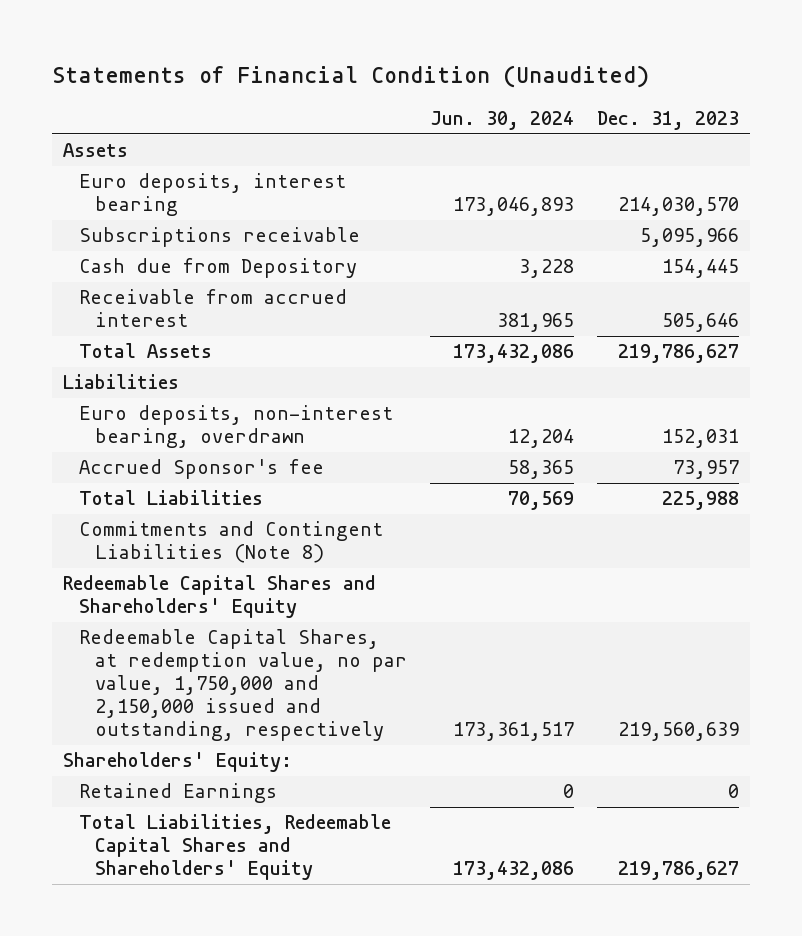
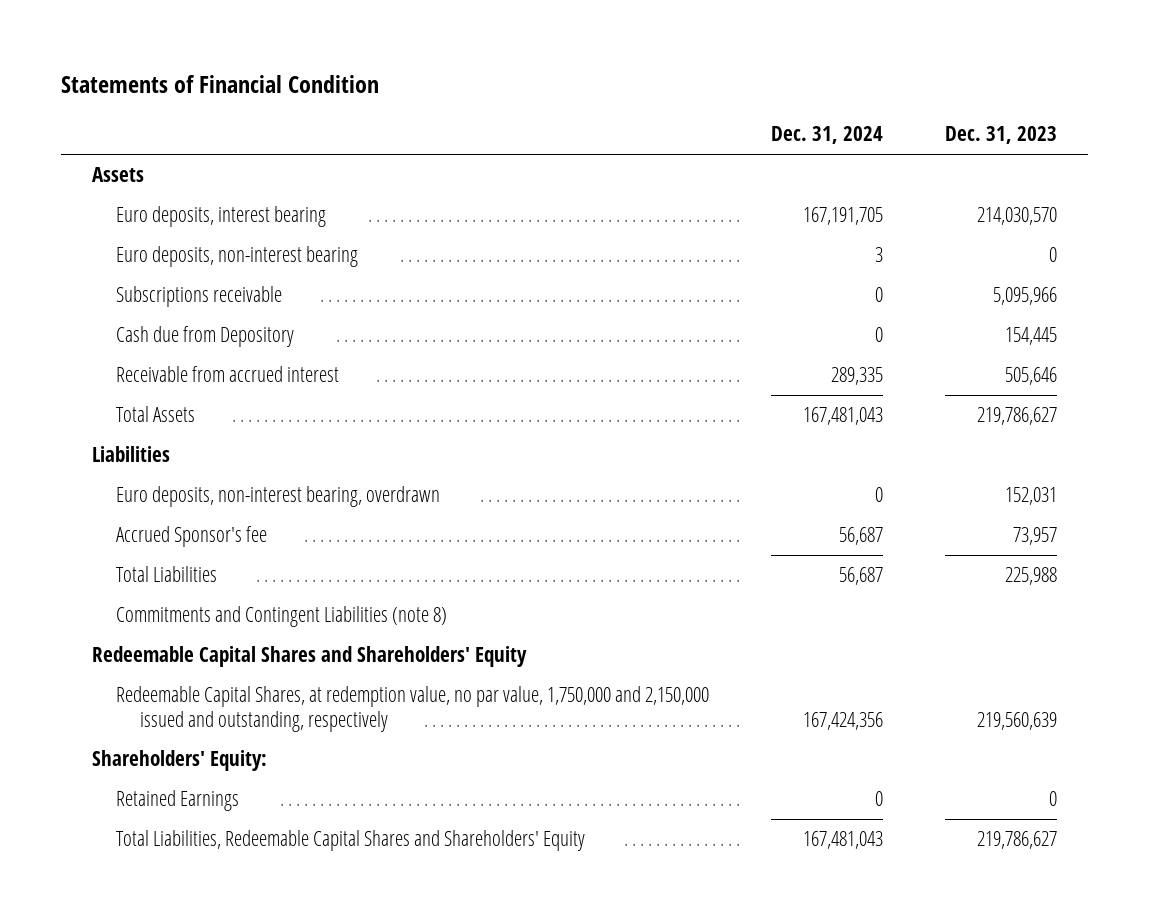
[51,64,649,88] Statements of Financial Condition (Unaudited) -> [61,75,380,94] Statements of Financial Condition
[429,111,574,131] Jun. 30, 2024 -> none
none -> [771,126,884,145] Dec. 31, 2024
none -> [115,246,358,268] Euro deposits, non-interest bearing
[79,521,384,564] Commitments and Contingent Liabilities (Note 8) -> [115,606,447,628] Commitments and Contingent Liabilities (note 8)

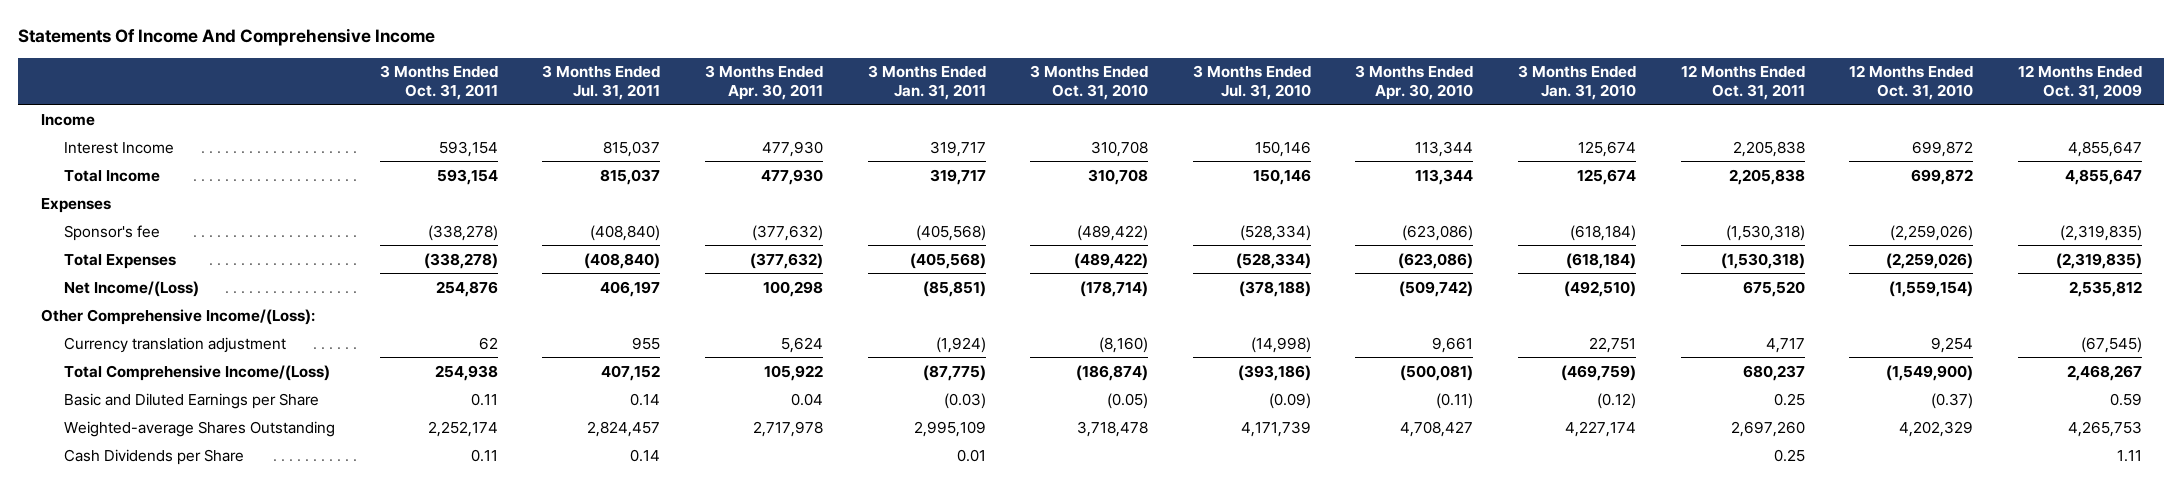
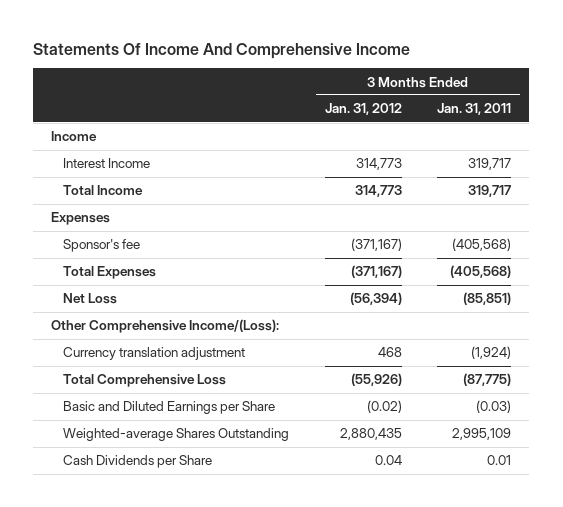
[379,65,498,100] 3 Months Ended Oct. 31, 2011 -> none
[542,65,661,100] 3 Months Ended Jul. 31, 2011 -> none
[704,65,823,100] 3 Months Ended Apr. 30, 2011 -> none
[1030,65,1149,100] 3 Months Ended Oct. 31, 2010 -> none
[1192,65,1311,100] 3 Months Ended Jul. 31, 2010 -> none
[1355,65,1474,100] 3 Months Ended Apr. 30, 2010 -> none
[1518,65,1637,100] 3 Months Ended Jan. 31, 2010 -> none
[1680,65,1805,100] 12 Months Ended Oct. 31, 2011 -> none
[1849,65,1974,100] 12 Months Ended Oct. 31, 2010 -> none
[2017,65,2142,100] 12 Months Ended Oct. 31, 2009 -> none
none -> [324,103,402,116] Jan. 31, 2012
[63,280,199,297] Net Income/(Loss) -> [62,293,117,305] Net Loss
[63,364,330,381] Total Comprehensive Income/(Loss) -> [62,374,226,388] Total Comprehensive Loss

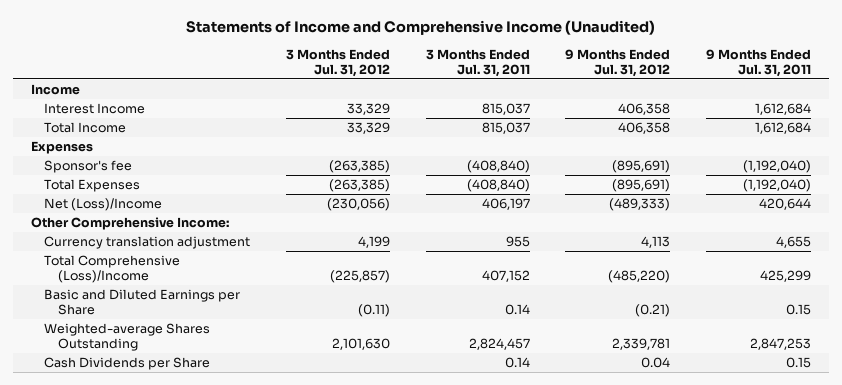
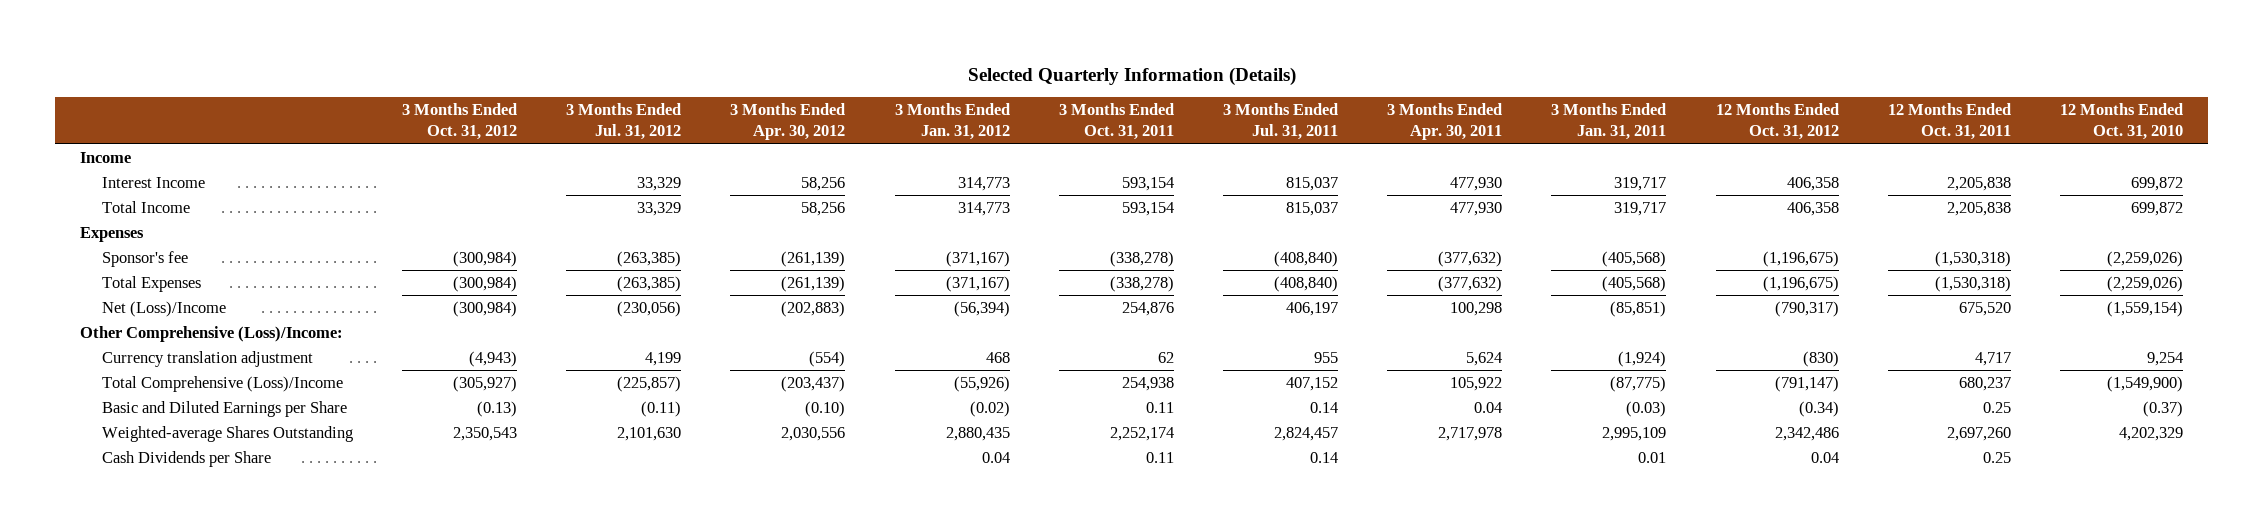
[185,20,655,36] Statements of Income and Comprehensive Income (Unaudited) -> [967,66,1296,86] Selected Quarterly Information (Details)
[565,48,671,78] 9 Months Ended Jul. 31, 2012 -> none
[705,48,811,78] 9 Months Ended Jul. 31, 2011 -> none
none -> [402,103,518,141] 3 Months Ended Oct. 31, 2012
none -> [730,103,846,141] 3 Months Ended Apr. 30, 2012
none -> [894,103,1010,141] 3 Months Ended Jan. 31, 2012
none -> [1058,103,1174,141] 3 Months Ended Oct. 31, 2011
none -> [1387,103,1503,141] 3 Months Ended Apr. 30, 2011
none -> [1551,103,1667,141] 3 Months Ended Jan. 31, 2011
none -> [1715,103,1839,141] 12 Months Ended Oct. 31, 2012
none -> [1887,103,2011,141] 12 Months Ended Oct. 31, 2011
none -> [2060,103,2184,141] 12 Months Ended Oct. 31, 2010
[30,216,229,230] Other Comprehensive Income: -> [80,326,344,343] Other Comprehensive (Loss)/Income:

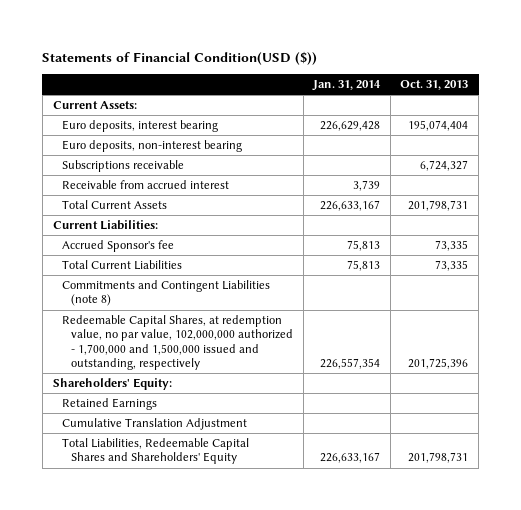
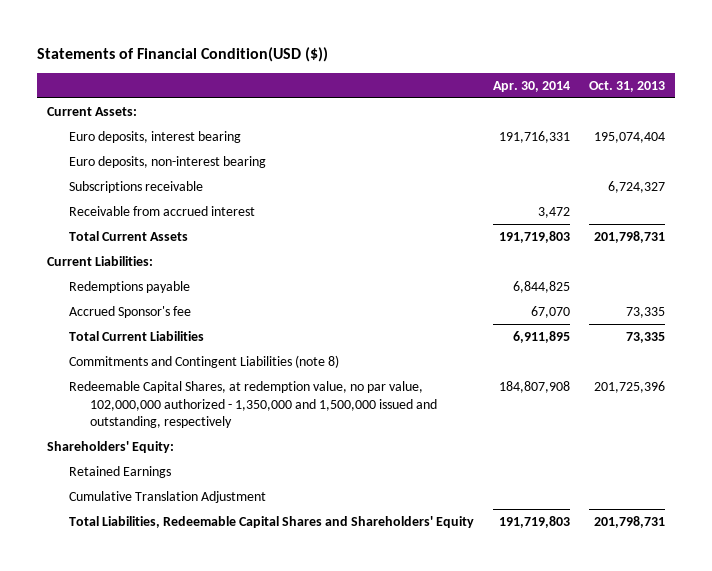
[312,80,382,92] Jan. 31, 2014 -> none
none -> [492,80,570,92] Apr. 30, 2014
none -> [68,281,190,294] Redemptions payable
[61,315,293,371] Redeemable Capital Shares, at redemption value, no par value, 102,000,000 authorized - 1,700,000 and 1,500,000 issued and outstanding, respectively -> [68,381,438,429] Redeemable Capital Shares, at redemption value, no par value, 102,000,000 authorized - 1,350,000 and 1,500,000 issued and outstanding, respectively

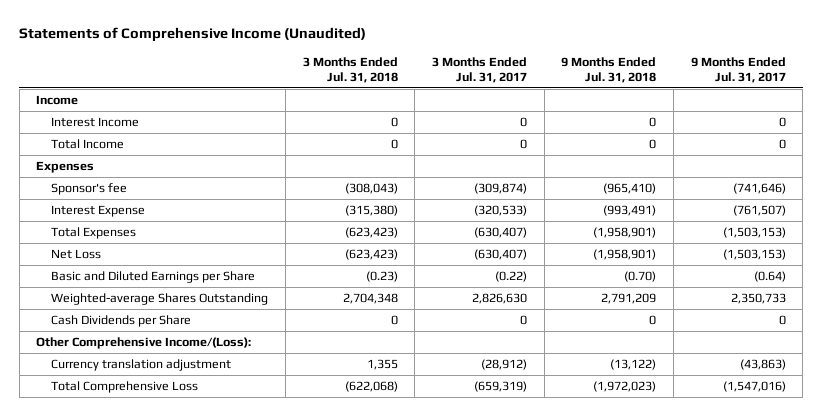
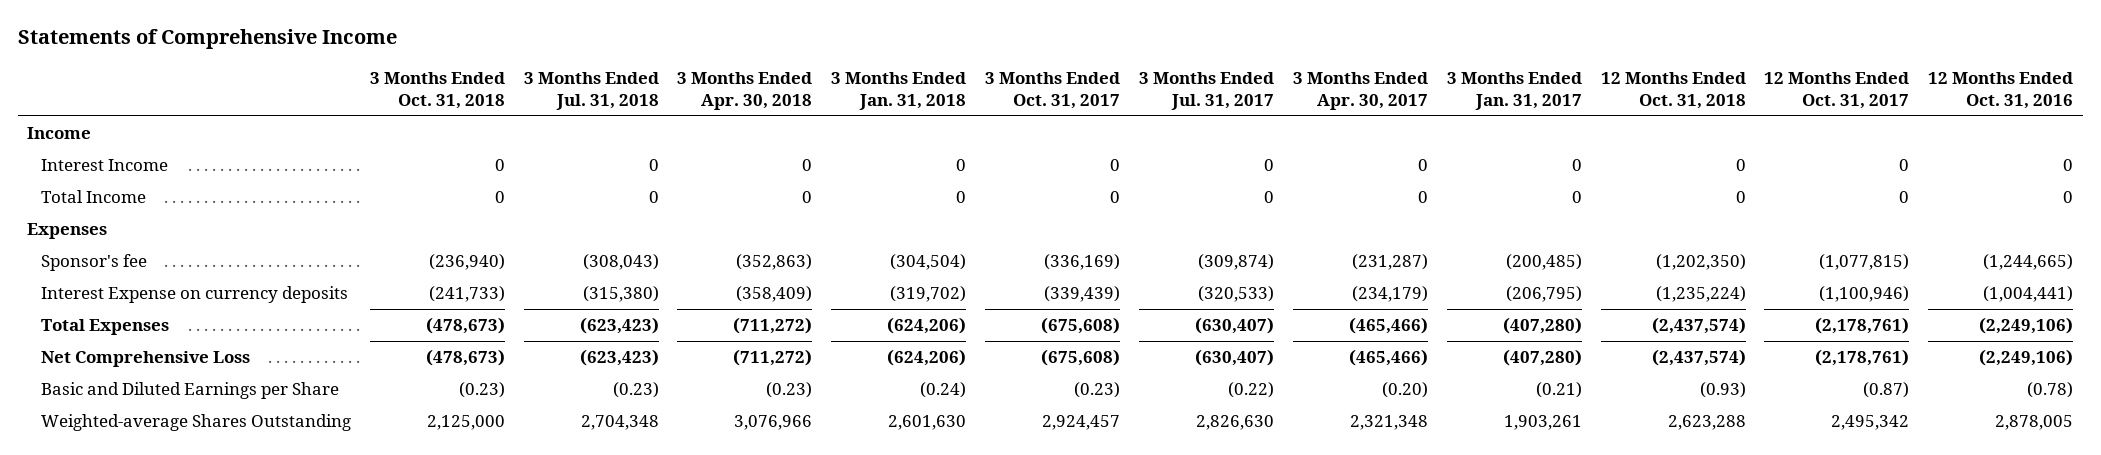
[19,27,367,43] Statements of Comprehensive Income (Unaudited) -> [17,29,397,50] Statements of Comprehensive Income
[561,57,657,83] 9 Months Ended Jul. 31, 2018 -> none
[690,57,786,83] 9 Months Ended Jul. 31, 2017 -> none
none -> [369,72,505,109] 3 Months Ended Oct. 31, 2018
none -> [677,72,813,110] 3 Months Ended Apr. 30, 2018
none -> [831,72,967,110] 3 Months Ended Jan. 31, 2018
none -> [985,72,1121,109] 3 Months Ended Oct. 31, 2017
none -> [1292,72,1428,110] 3 Months Ended Apr. 30, 2017
none -> [1446,72,1582,110] 3 Months Ended Jan. 31, 2017
none -> [1600,72,1746,109] 12 Months Ended Oct. 31, 2018
none -> [1764,72,1910,109] 12 Months Ended Oct. 31, 2017
none -> [1928,72,2074,109] 12 Months Ended Oct. 31, 2016
[51,205,146,218] Interest Expense -> [40,286,348,304] Interest Expense on currency deposits
[51,249,102,260] Net Loss -> [40,351,250,368] Net Comprehensive Loss
[51,315,192,328] Cash Dividends per Share -> none
[36,337,252,350] Other Comprehensive Income/(Loss): -> none
[51,359,232,372] Currency translation adjustment -> none
[51,381,199,394] Total Comprehensive Loss -> none

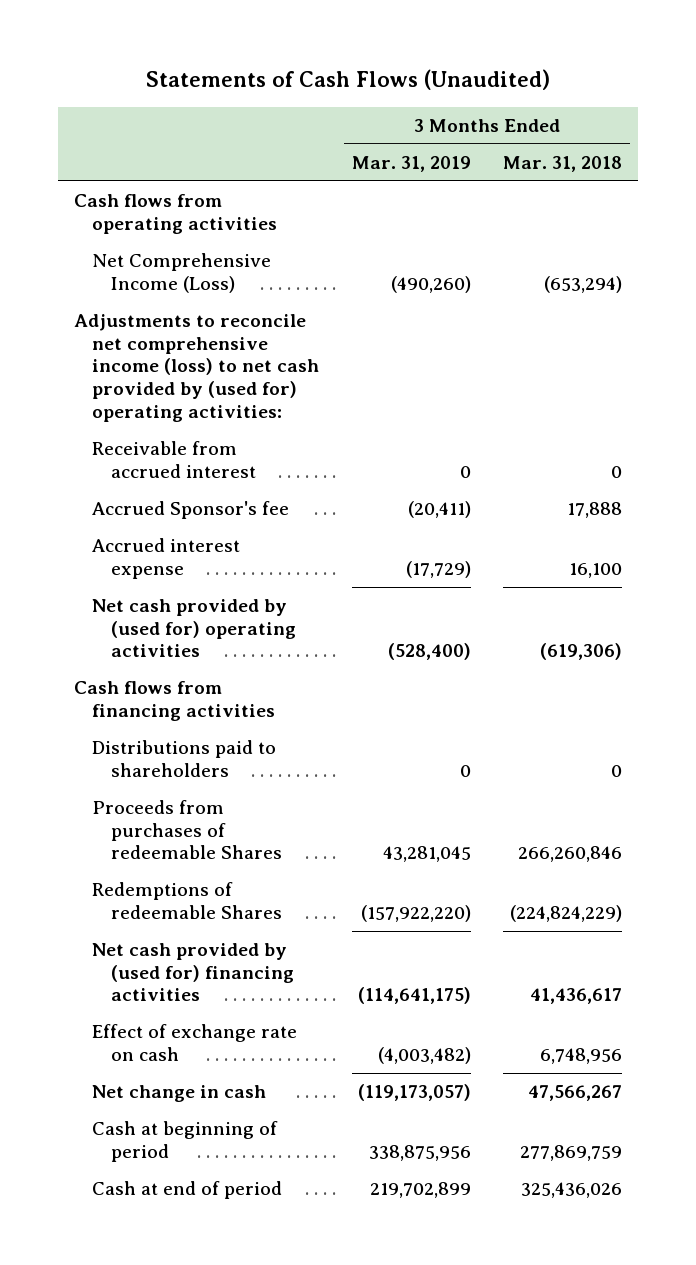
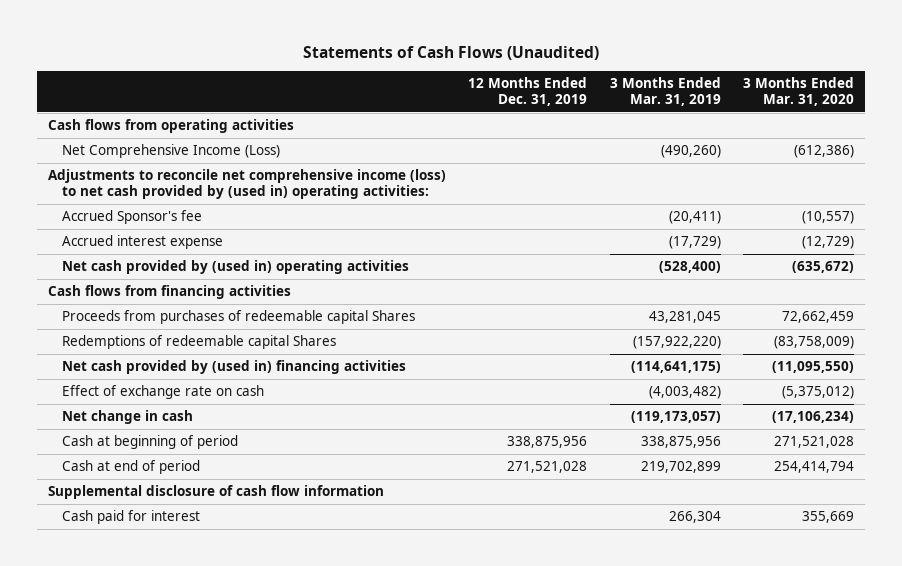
[502,155,622,172] Mar. 31, 2018 -> none
none -> [468,76,588,107] 12 Months Ended Dec. 31, 2019
none -> [743,76,855,107] 3 Months Ended Mar. 31, 2020
[92,441,256,478] Receivable from accrued interest -> none
[73,314,320,422] Adjustments to reconcile net comprehensive income (loss) to net cash provided by (used for) operating activities: -> [48,169,447,200] Adjustments to reconcile net comprehensive income (loss) to net cash provided by (used in) operating activities:
[92,599,296,658] Net cash provided by (used for) operating activities -> [61,260,409,275] Net cash provided by (used in) operating activities
[92,740,277,777] Distributions paid to shareholders -> none
[92,800,282,860] Proceeds from purchases of redeemable Shares -> [61,310,415,325] Proceeds from purchases of redeemable capital Shares
[92,882,282,919] Redemptions of redeemable Shares -> [61,335,336,350] Redemptions of redeemable capital Shares
[92,943,294,1002] Net cash provided by (used for) financing activities -> [61,360,406,375] Net cash provided by (used in) financing activities
none -> [48,485,385,500] Supplemental disclosure of cash flow information
none -> [61,510,200,525] Cash paid for interest

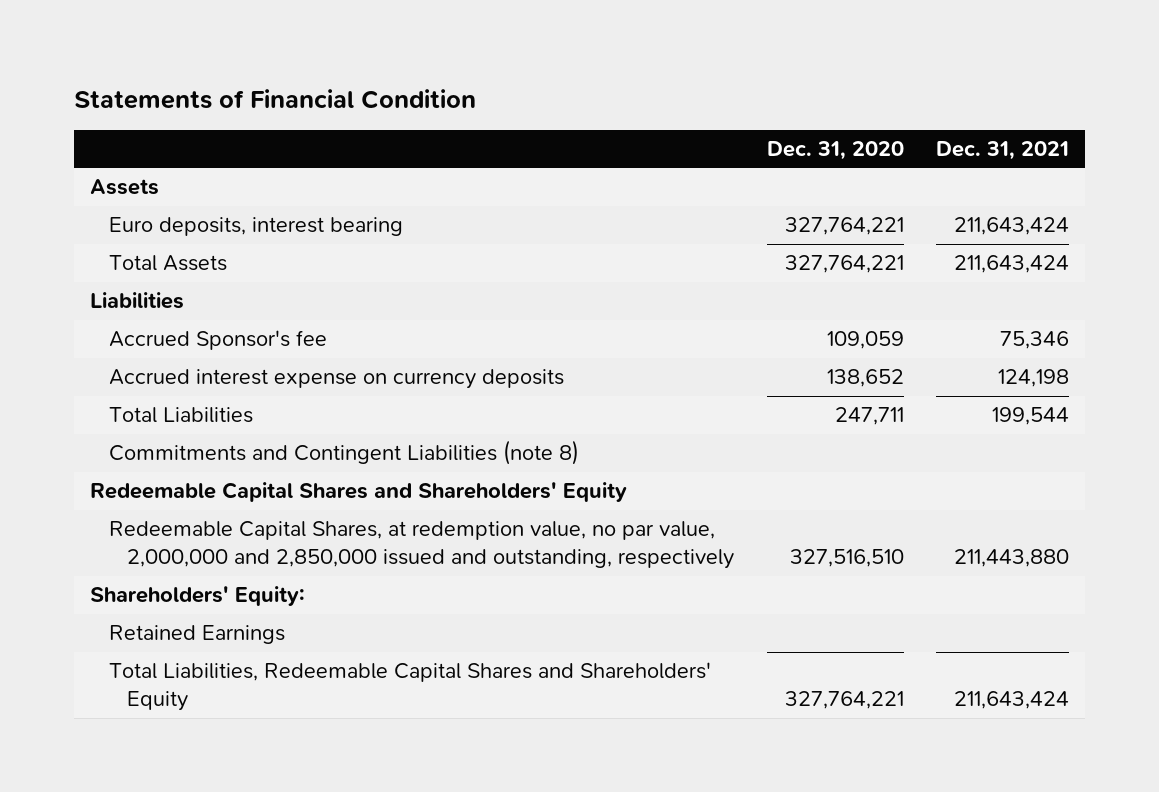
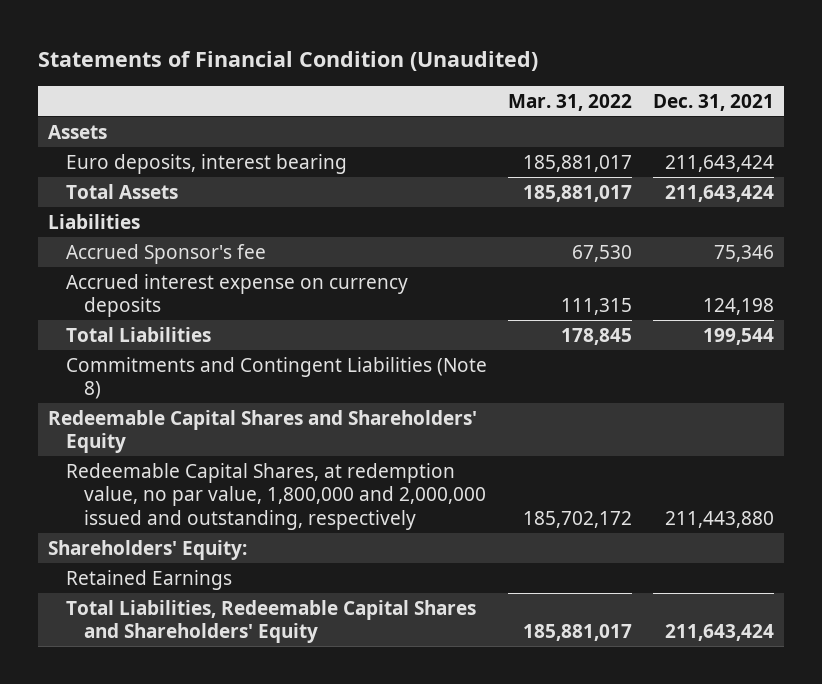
[73,88,476,109] Statements of Financial Condition -> [37,51,538,72] Statements of Financial Condition (Unaudited)
[766,141,904,161] Dec. 31, 2020 -> none
none -> [507,93,632,111] Mar. 31, 2022
[108,440,579,466] Commitments and Contingent Liabilities (note 8) -> [65,356,487,400] Commitments and Contingent Liabilities (Note 8)
[108,521,735,570] Redeemable Capital Shares, at redemption value, no par value, 2,000,000 and 2,850,000 issued and outstanding, respectively -> [65,462,486,530] Redeemable Capital Shares, at redemption value, no par value, 1,800,000 and 2,000,000 issued and outstanding, respectively

